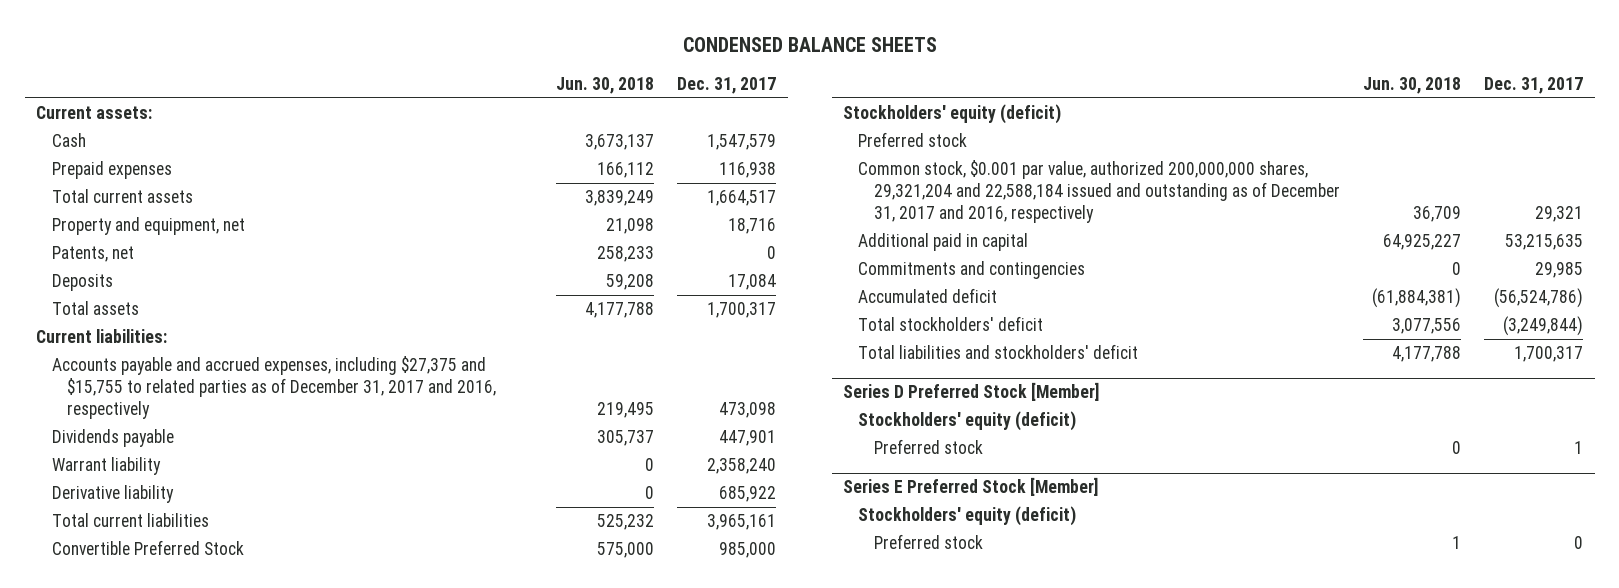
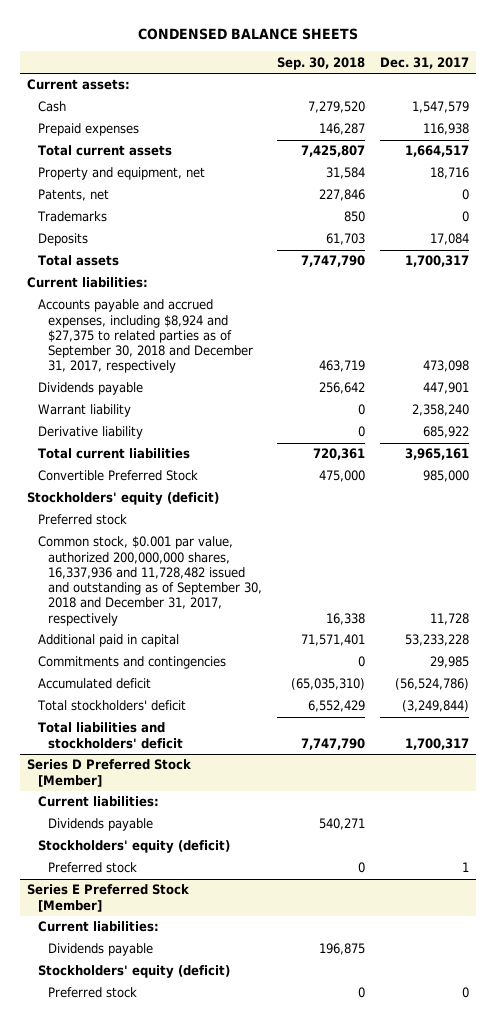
[555,76,654,94] Jun. 30, 2018 -> none
none -> [276,56,365,70] Sep. 30, 2018
none -> [36,211,107,223] Trademarks
[51,356,496,420] Accounts payable and accrued expenses, including $27,375 and $15,755 to related parties as of December 31, 2017 and 2016, respectively -> [37,299,254,374] Accounts payable and accrued expenses, including $8,924 and $27,375 to related parties as of September 30, 2018 and December 31, 2017, respectively
[858,160,1340,224] Common stock, $0.001 par value, authorized 200,000,000 shares, 29,321,204 and 22,588,184 issued and outstanding as of December 31, 2017 and 2016, respectively -> [37,536,263,626] Common stock, $0.001 par value, authorized 200,000,000 shares, 16,337,936 and 11,728,482 issued and outstanding as of September 30, 2018 and December 31, 2017, respectively
[1535,206,1584,223] 29,321 -> [429,612,469,625] 11,728
[1505,234,1584,251] 53,215,635 -> [404,634,469,647] 53,233,228
none -> [37,796,159,808] Current liabilities:
none -> [48,818,154,832] Dividends payable
none -> [37,921,159,933] Current liabilities:
none -> [48,943,154,957] Dividends payable

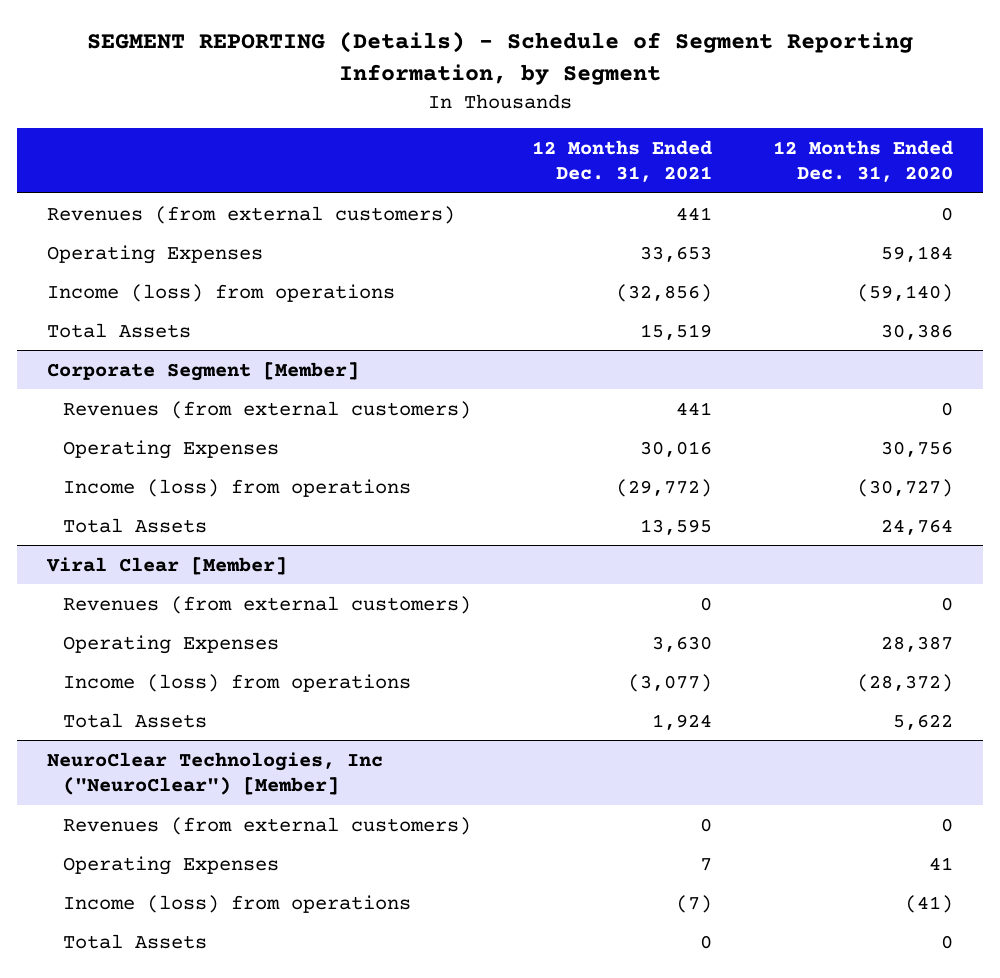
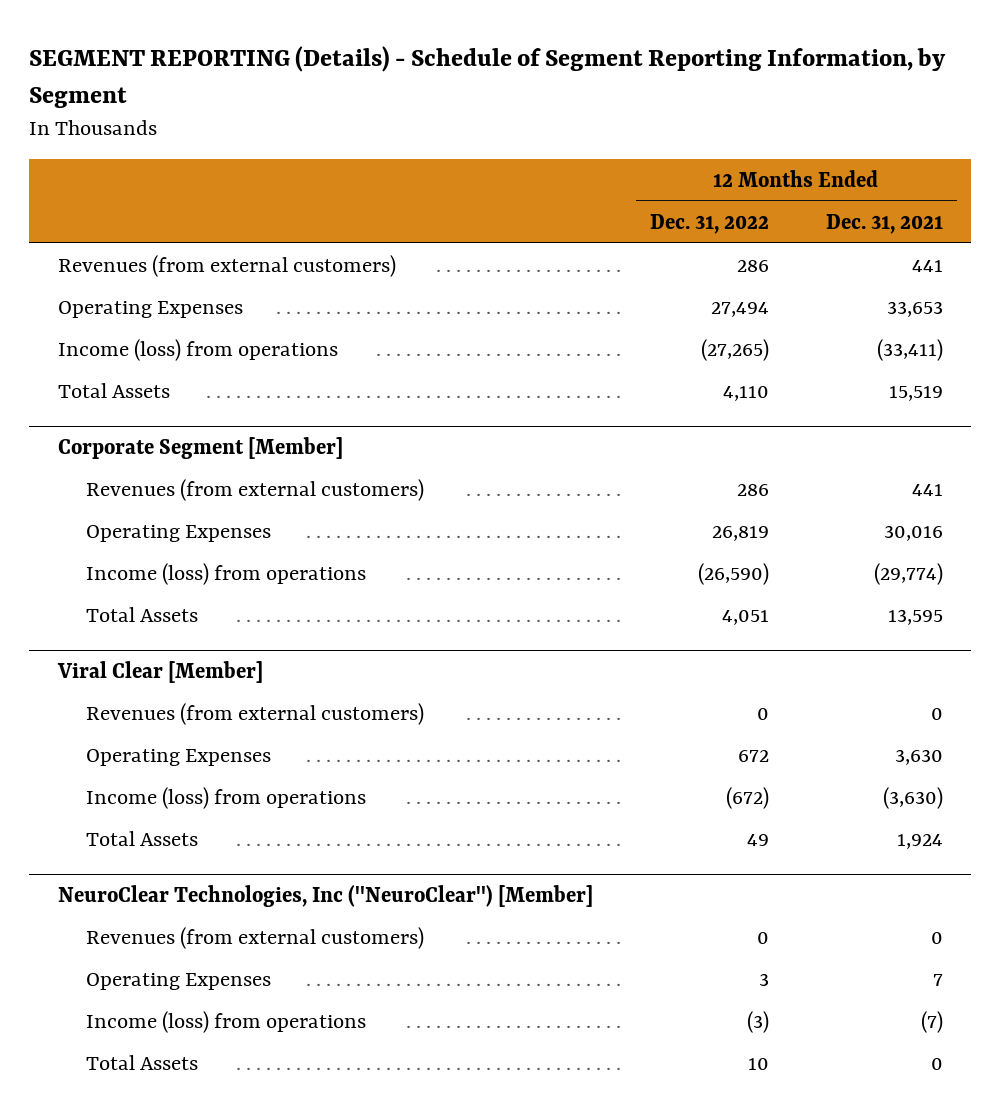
[772,139,953,182] 12 Months Ended Dec. 31, 2020 -> none
none -> [649,213,769,234] Dec. 31, 2022
[615,283,712,302] (32,856) -> [876,338,943,361] (33,411)
[615,478,712,497] (29,772) -> [873,562,943,585] (29,774)
[627,673,712,692] (3,077) -> [882,786,943,809] (3,630)

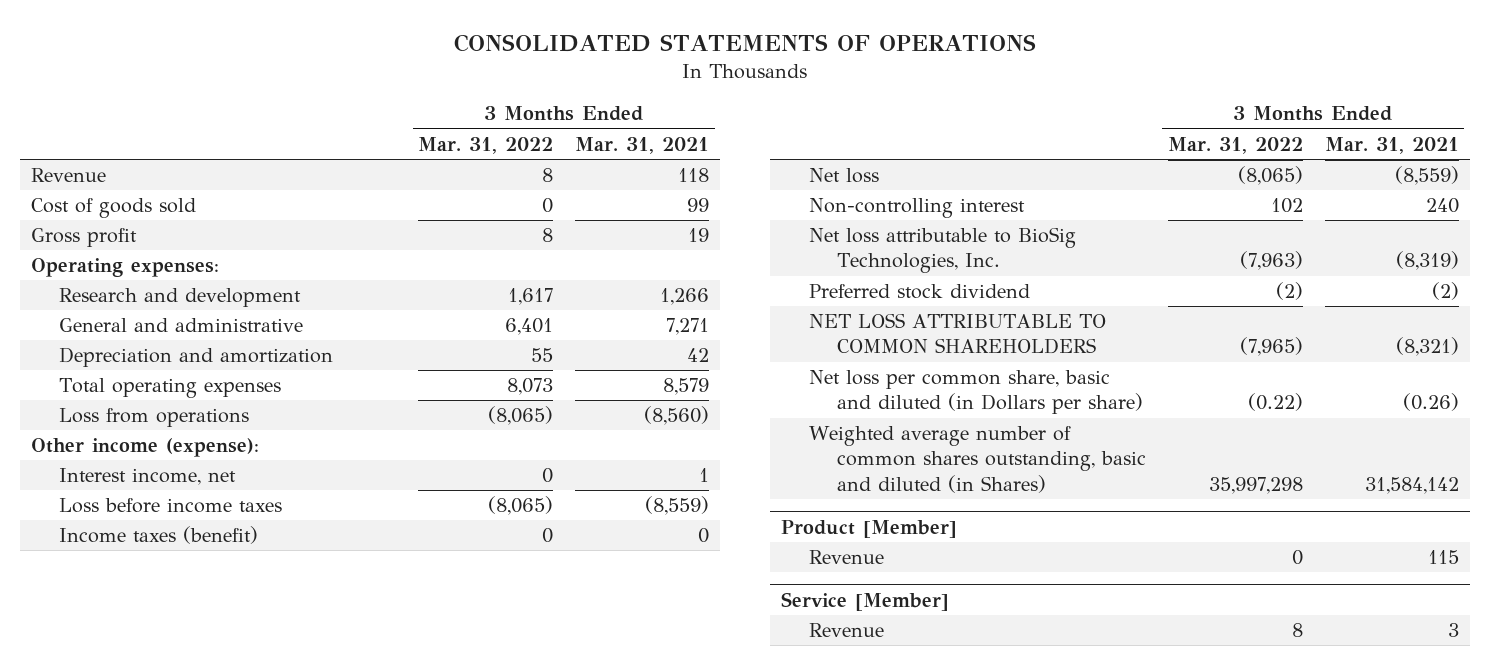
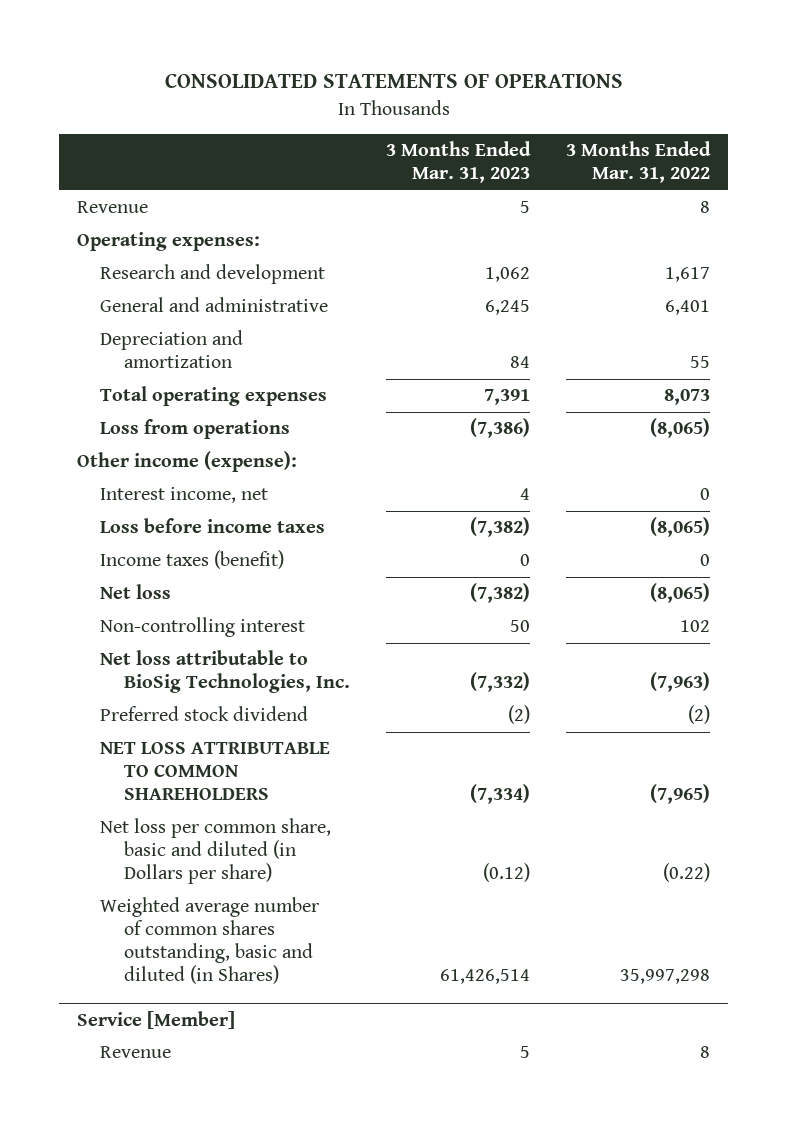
[575,136,710,154] Mar. 31, 2021 -> none
none -> [386,141,532,184] 3 Months Ended Mar. 31, 2023
[31,198,197,219] Cost of goods sold -> none
[31,228,138,248] Gross profit -> none
[780,519,957,538] Product [Member] -> none
[808,550,884,565] Revenue -> none

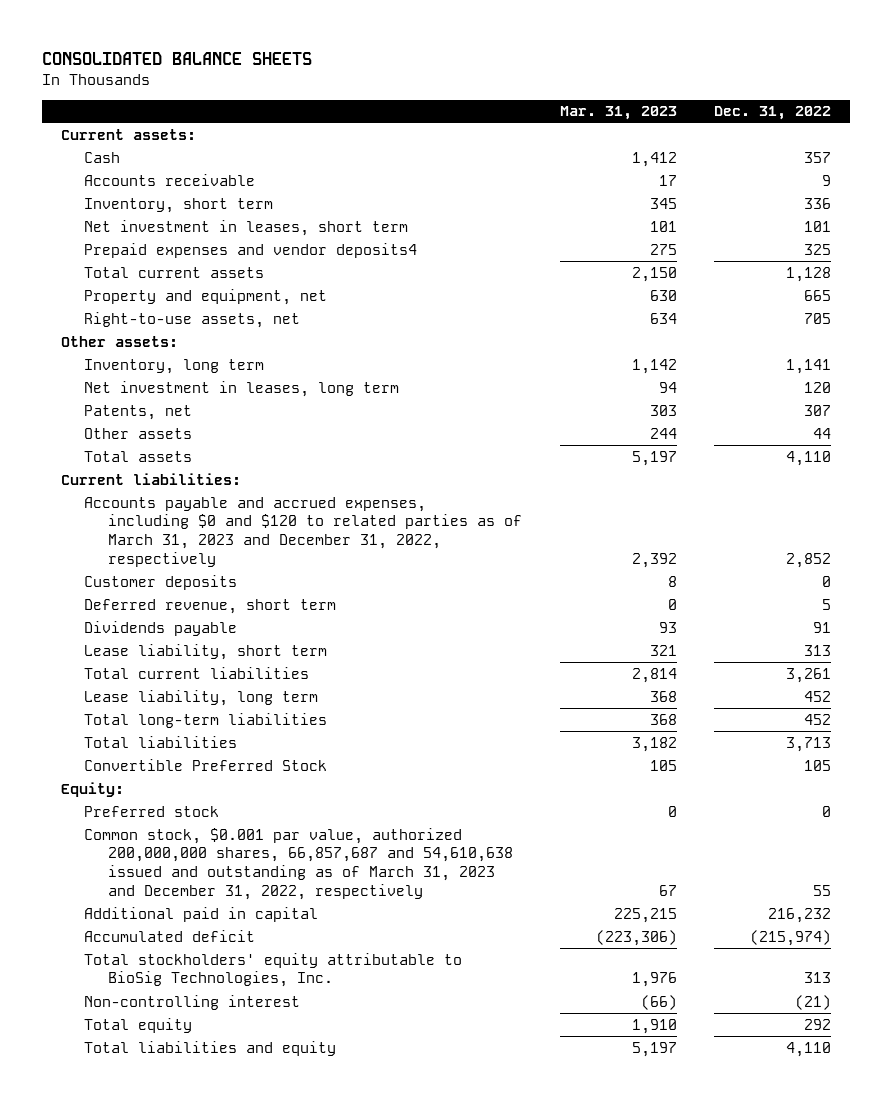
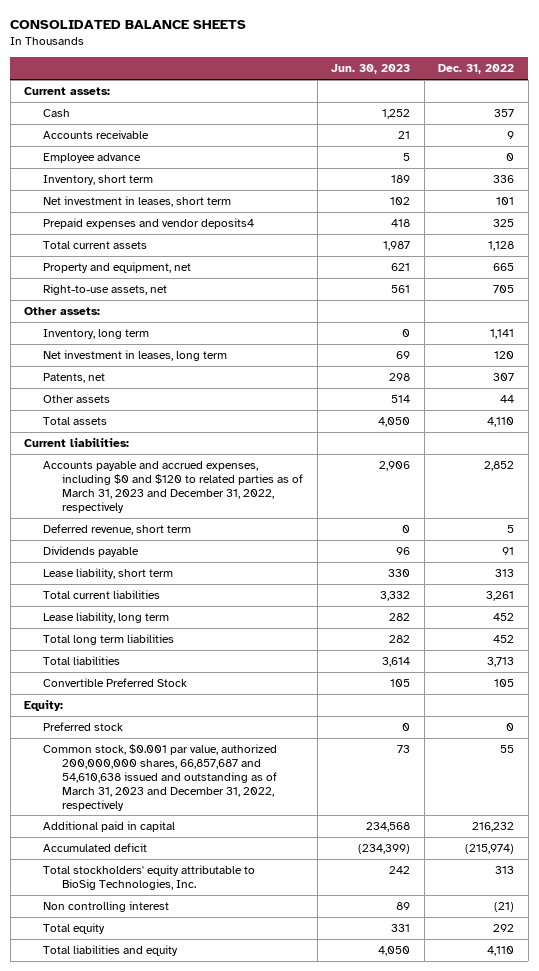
[559,106,677,121] Mar. 31, 2023 -> none
none -> [331,64,411,75] Jun. 30, 2023
none -> [43,153,142,164] Employee advance
[84,574,238,590] Customer deposits -> none
[84,712,328,728] Total long-term liabilities -> [43,634,175,646] Total long term liabilities
[84,994,301,1010] Non-controlling interest -> [43,901,170,913] Non controlling interest

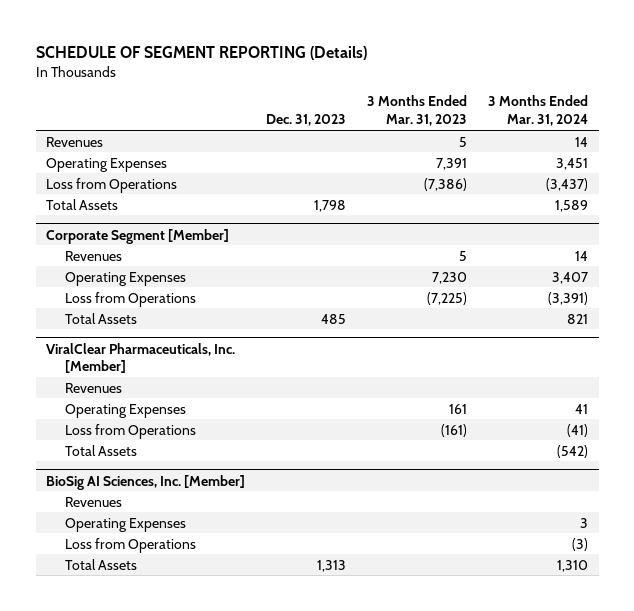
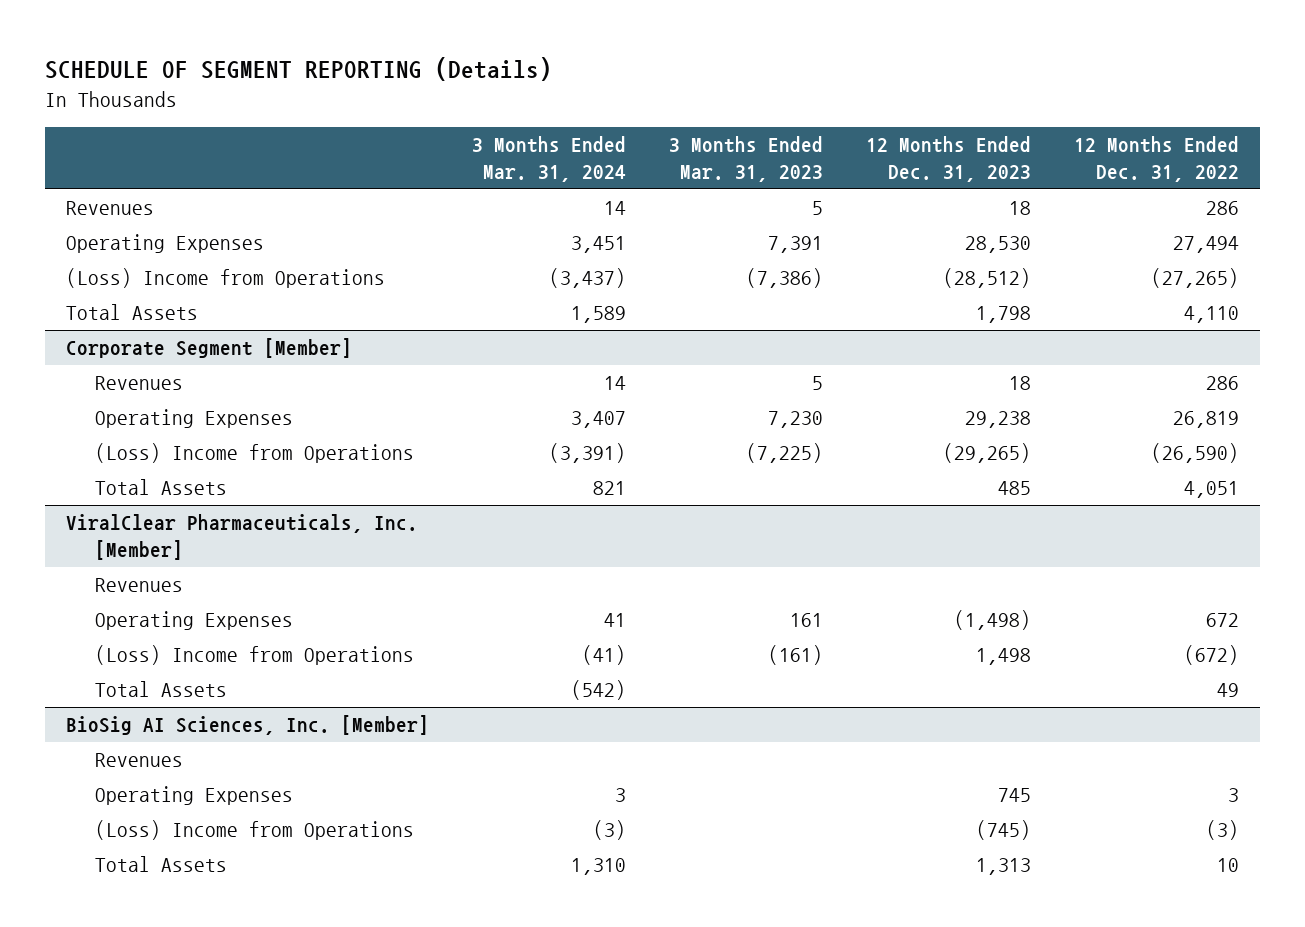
[266,114,347,127] Dec. 31, 2023 -> none
none -> [865,136,1031,183] 12 Months Ended Dec. 31, 2023
none -> [1073,136,1239,183] 12 Months Ended Dec. 31, 2022
[46,177,178,193] Loss from Operations -> [66,268,386,289] (Loss) Income from Operations
[65,291,197,307] Loss from Operations -> [94,443,414,464] (Loss) Income from Operations
[65,423,197,439] Loss from Operations -> [94,645,414,666] (Loss) Income from Operations
[65,537,197,553] Loss from Operations -> [94,820,414,841] (Loss) Income from Operations

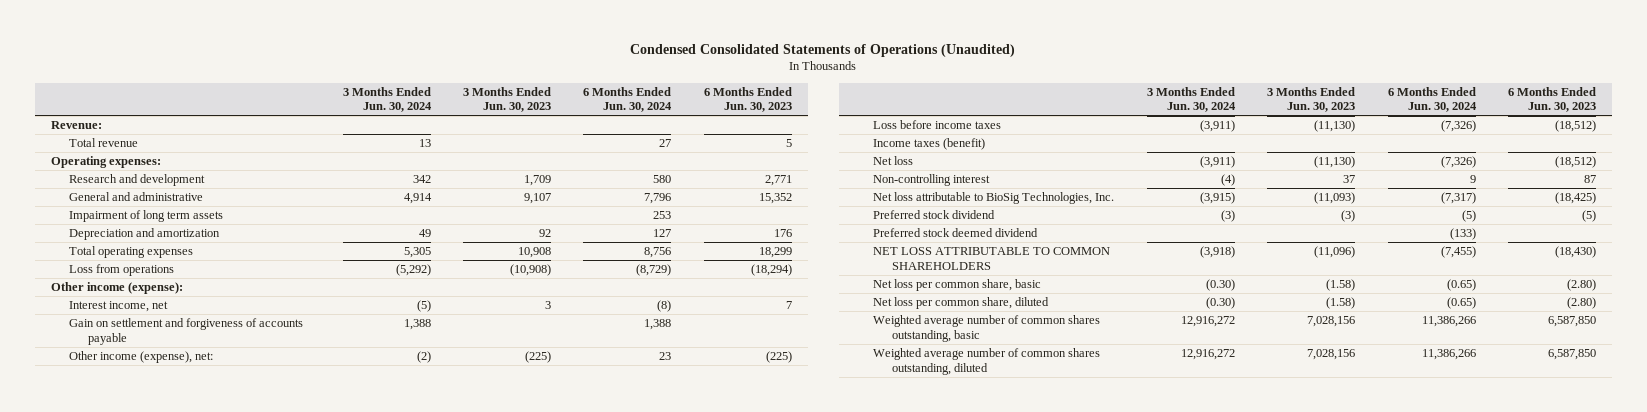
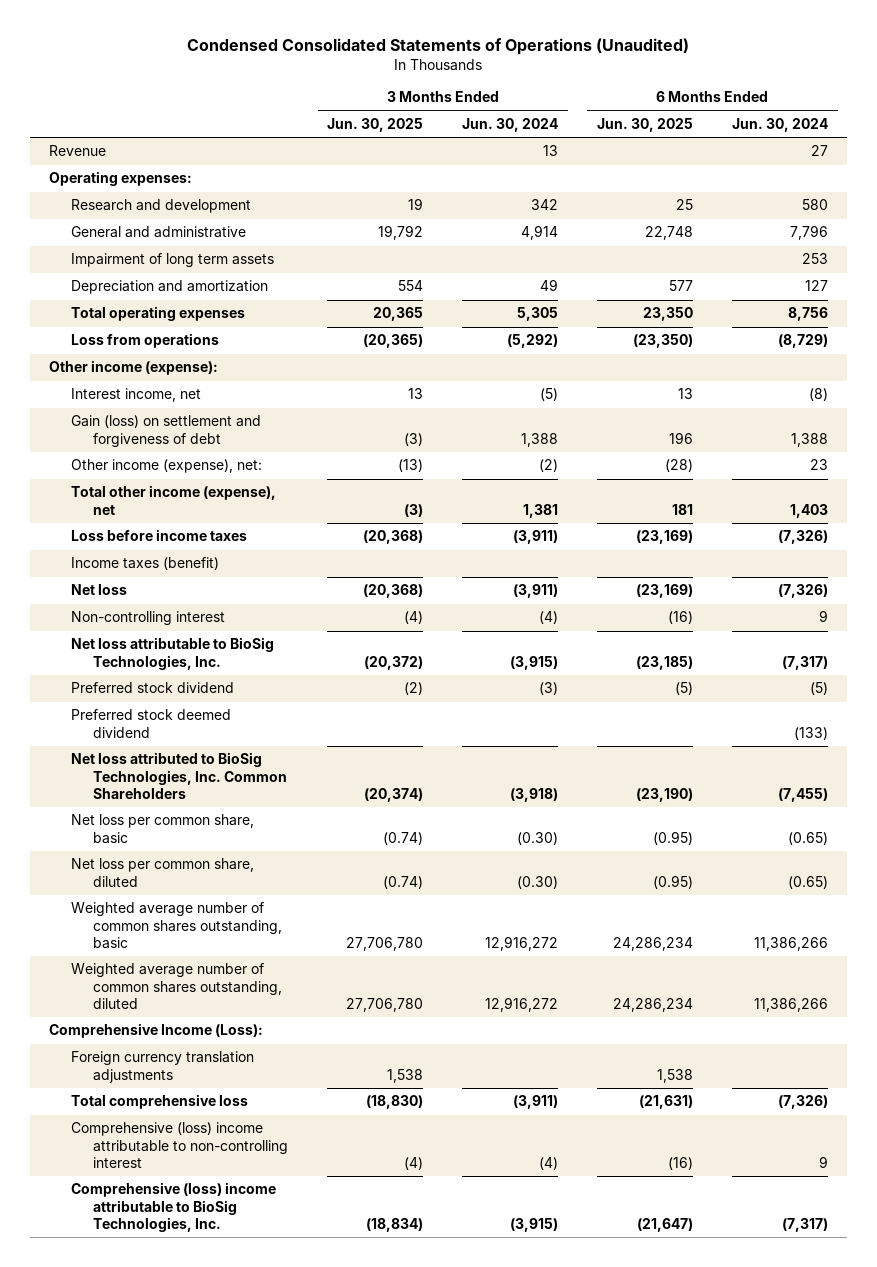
[462,86,551,113] 3 Months Ended Jun. 30, 2023 -> none
[703,86,792,113] 6 Months Ended Jun. 30, 2023 -> none
none -> [327,117,424,132] Jun. 30, 2025
none -> [597,117,694,132] Jun. 30, 2025
[50,121,102,130] Revenue: -> none
[69,138,139,148] Total revenue -> [49,145,107,157] Revenue
[69,318,304,345] Gain on settlement and forgiveness of accounts payable -> [71,415,262,447] Gain (loss) on settlement and forgiveness of debt
none -> [71,485,277,515] Total other income (expense), net
[873,247,1111,270] NET LOSS ATTRIBUTABLE TO COMMON SHAREHOLDERS -> [71,752,288,799] Net loss attributed to BioSig Technologies, Inc. Common Shareholders
none -> [49,1023,264,1039] Comprehensive Income (Loss):
none -> [71,1051,255,1083] Foreign currency translation adjustments
none -> [71,1094,249,1110] Total comprehensive loss
none -> [71,1122,289,1168] Comprehensive (loss) income attributable to non-controlling interest
none -> [71,1182,277,1232] Comprehensive (loss) income attributable to BioSig Technologies, Inc.

